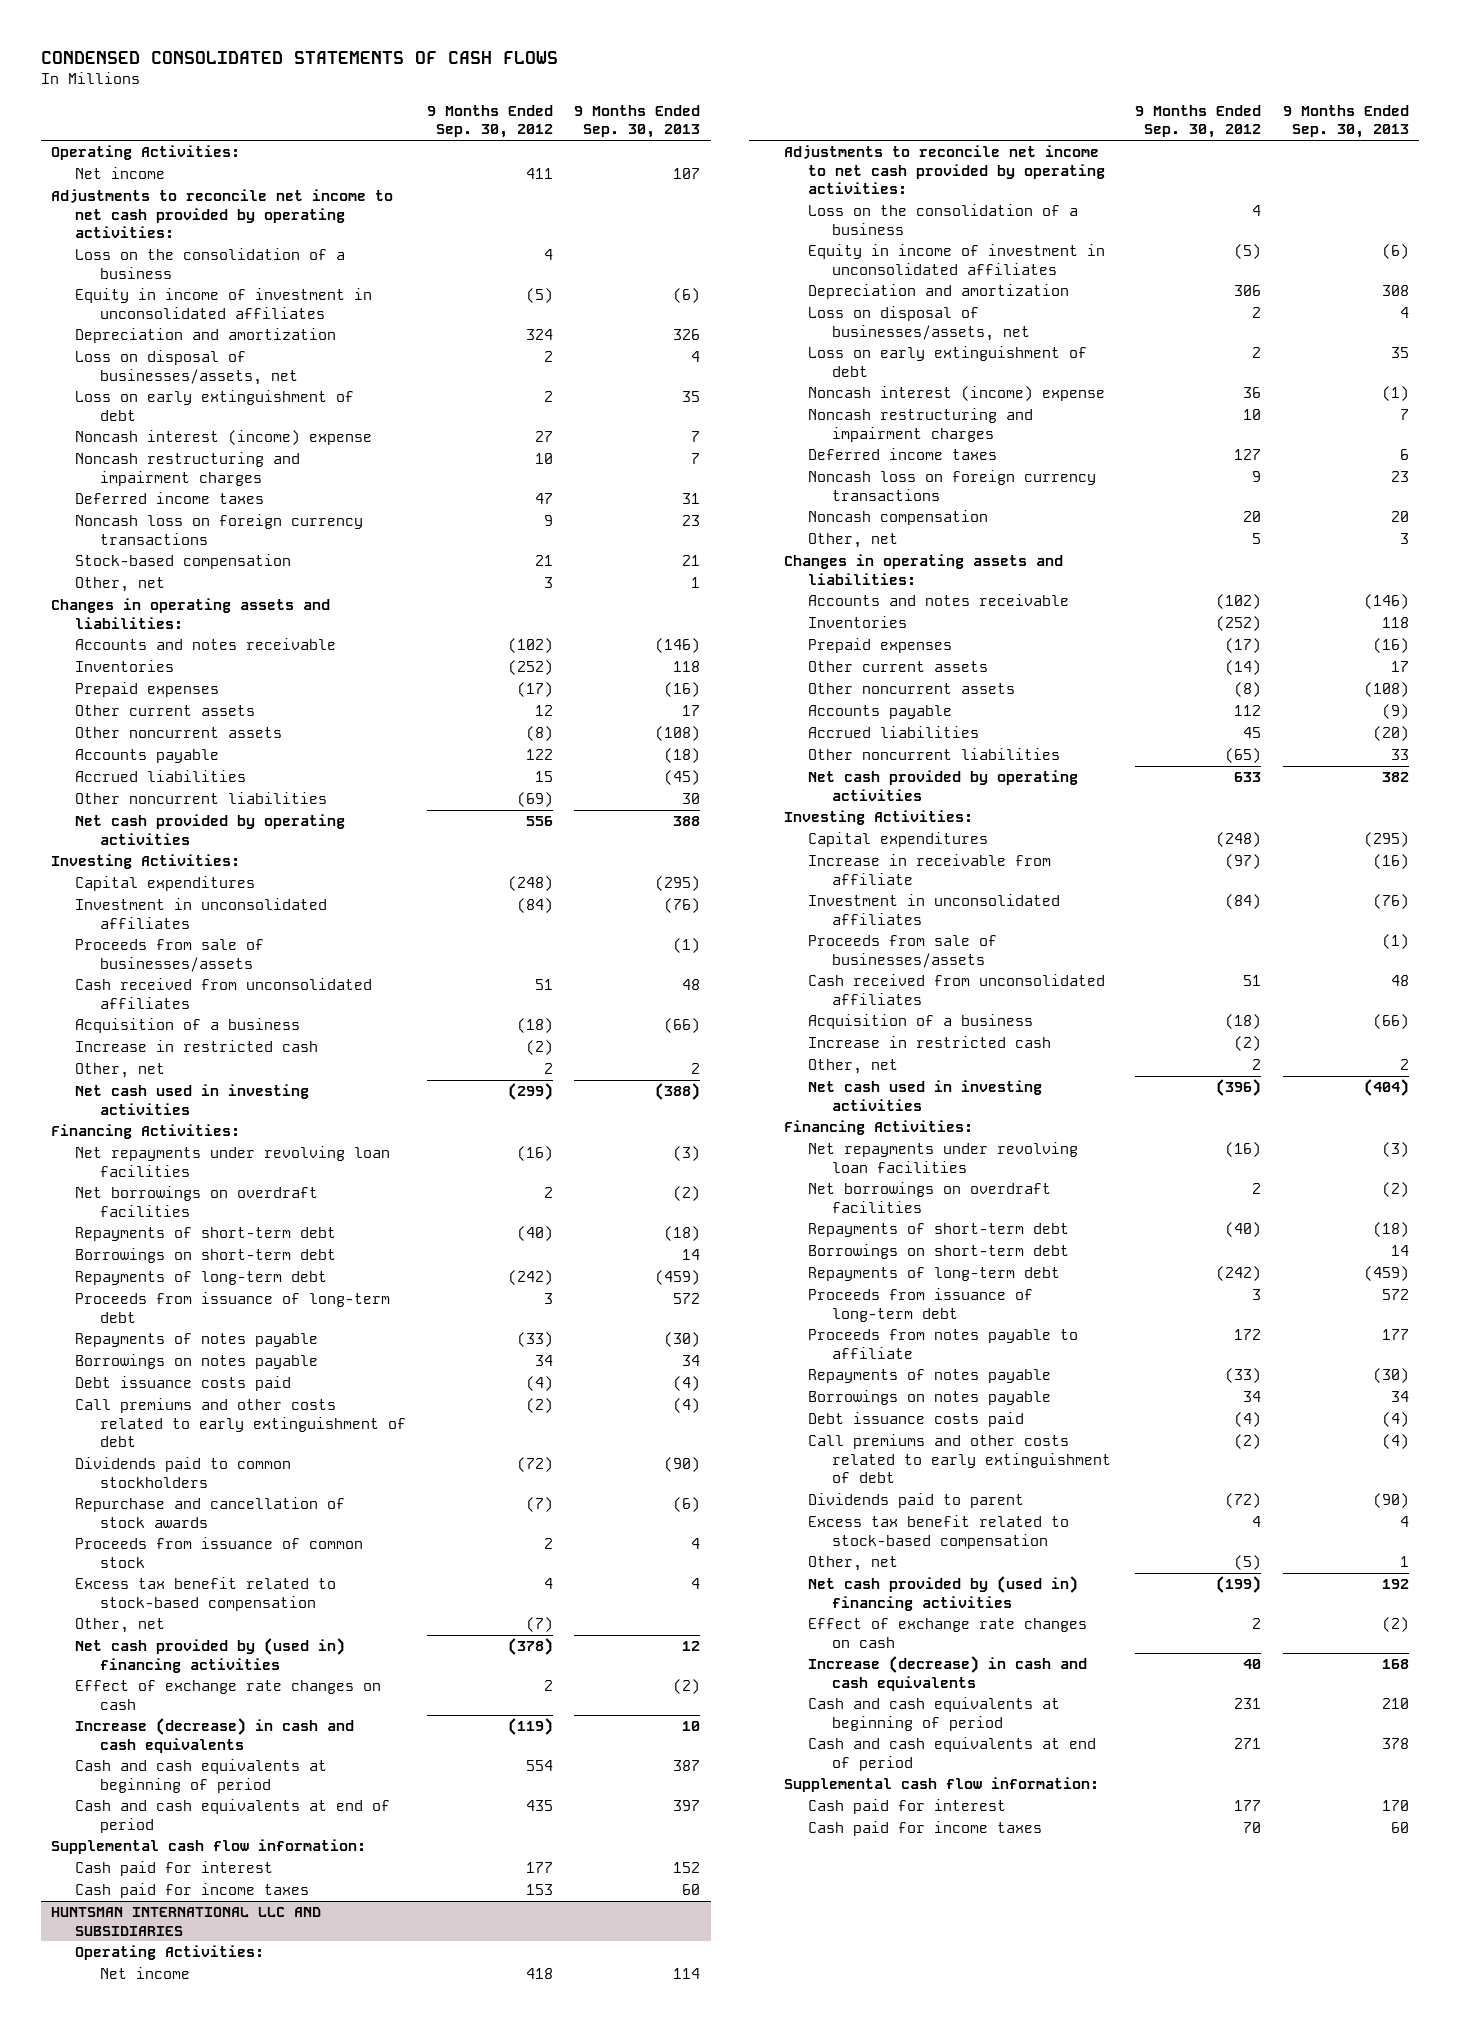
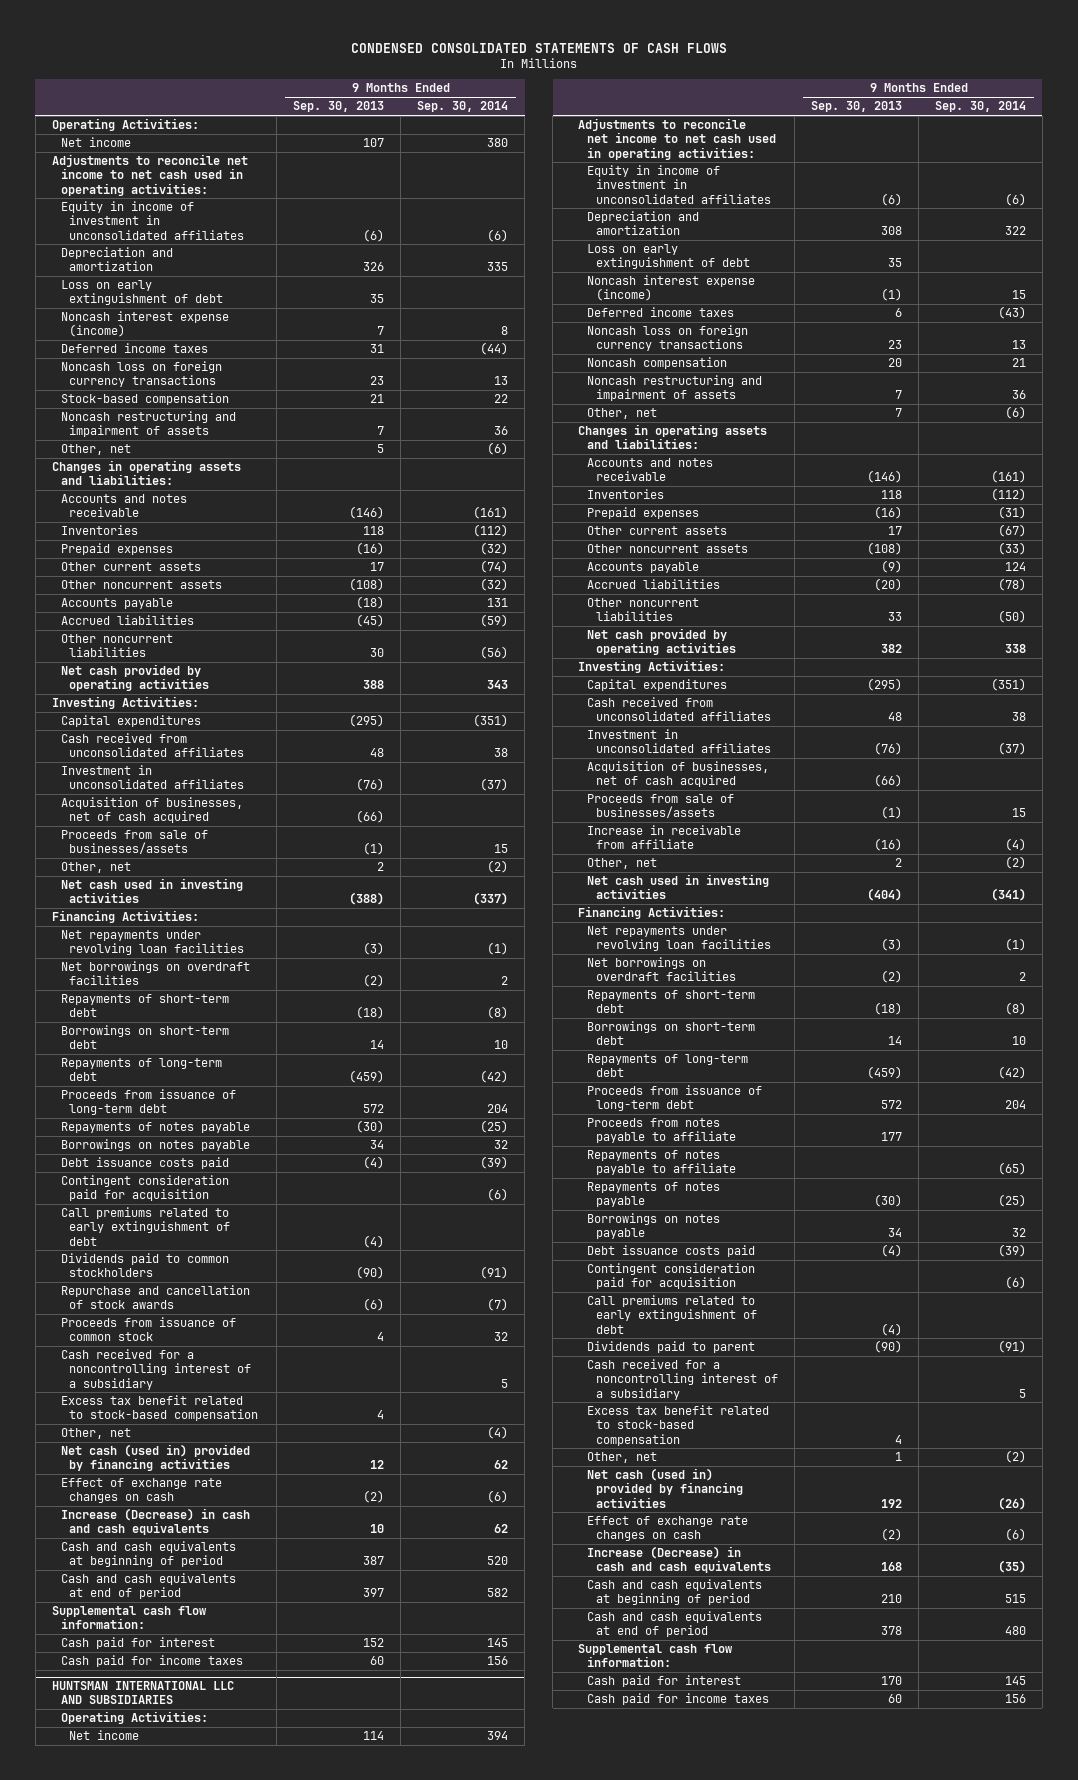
[426,104,553,139] 9 Months Ended Sep. 30, 2012 -> none
none -> [417,101,509,113] Sep. 30, 2014
[75,248,346,279] Loss on the consolidation of a business -> none
[51,189,394,238] Adjustments to reconcile net income to net cash provided by operating activities: -> [51,154,248,196] Adjustments to reconcile net income to net cash used in operating activities:
[75,350,298,385] Loss on disposal of businesses/assets, net -> none
[75,452,301,486] Noncash restructuring and impairment charges -> none
[75,430,373,446] Noncash interest (income) expense -> [60,311,229,338] Noncash interest expense (income)
none -> [60,411,236,438] Noncash restructuring and impairment of assets
[691,577,701,589] 1 -> [377,444,385,454] 5
[75,978,373,1009] Cash received from unconsolidated affiliates -> [60,733,245,758] Cash received from unconsolidated affiliates
none -> [60,797,243,824] Acquisition of businesses, net of cash acquired
[75,1018,301,1034] Acquisition of a business -> none
[75,1040,319,1053] Increase in restricted cash -> none
none -> [60,1175,229,1202] Contingent consideration paid for acquisition
[75,1398,406,1447] Call premiums and other costs related to early extinguishment of debt -> [60,1207,231,1246] Call premiums related to early extinguishment of debt
none -> [60,1349,252,1390] Cash received for a noncontrolling interest of a subsidiary
[75,1638,346,1673] Net cash provided by (used in) financing activities -> [60,1444,250,1472] Net cash (used in) provided by financing activities
[75,1718,355,1753] Increase (decrease) in cash and cash equivalents -> [60,1508,250,1536] Increase (Decrease) in cash and cash equivalents
[807,204,1078,235] Loss on the consolidation of a business -> none
[783,145,1105,194] Adjustments to reconcile net income to net cash provided by operating activities: -> [578,118,777,160] Adjustments to reconcile net income to net cash used in operating activities:
[807,306,1031,341] Loss on disposal of businesses/assets, net -> none
[807,408,1033,442] Noncash restructuring and impairment charges -> none
[807,386,1105,402] Noncash interest (income) expense -> [587,275,756,302] Noncash interest expense (income)
none -> [587,375,763,402] Noncash restructuring and impairment of assets
[1399,533,1409,545] 3 -> [895,408,903,418] 7
[807,974,1105,1005] Cash received from unconsolidated affiliates -> [587,697,772,722] Cash received from unconsolidated affiliates
none -> [587,761,770,788] Acquisition of businesses, net of cash acquired
[807,1014,1033,1030] Acquisition of a business -> none
[807,1036,1051,1049] Increase in restricted cash -> none
[807,854,1051,885] Increase in receivable from affiliate -> [587,825,742,850] Increase in receivable from affiliate
none -> [587,1150,737,1176] Repayments of notes payable to affiliate
none -> [587,1263,756,1290] Contingent consideration paid for acquisition
[807,1434,1112,1483] Call premiums and other costs related to early extinguishment of debt -> [587,1295,758,1334] Call premiums related to early extinguishment of debt
none -> [587,1359,779,1400] Cash received for a noncontrolling interest of a subsidiary
[807,1576,1078,1611] Net cash provided by (used in) financing activities -> [587,1468,744,1508] Net cash (used in) provided by financing activities
[807,1656,1087,1691] Increase (decrease) in cash and cash equivalents -> [587,1546,772,1574] Increase (Decrease) in cash and cash equivalents

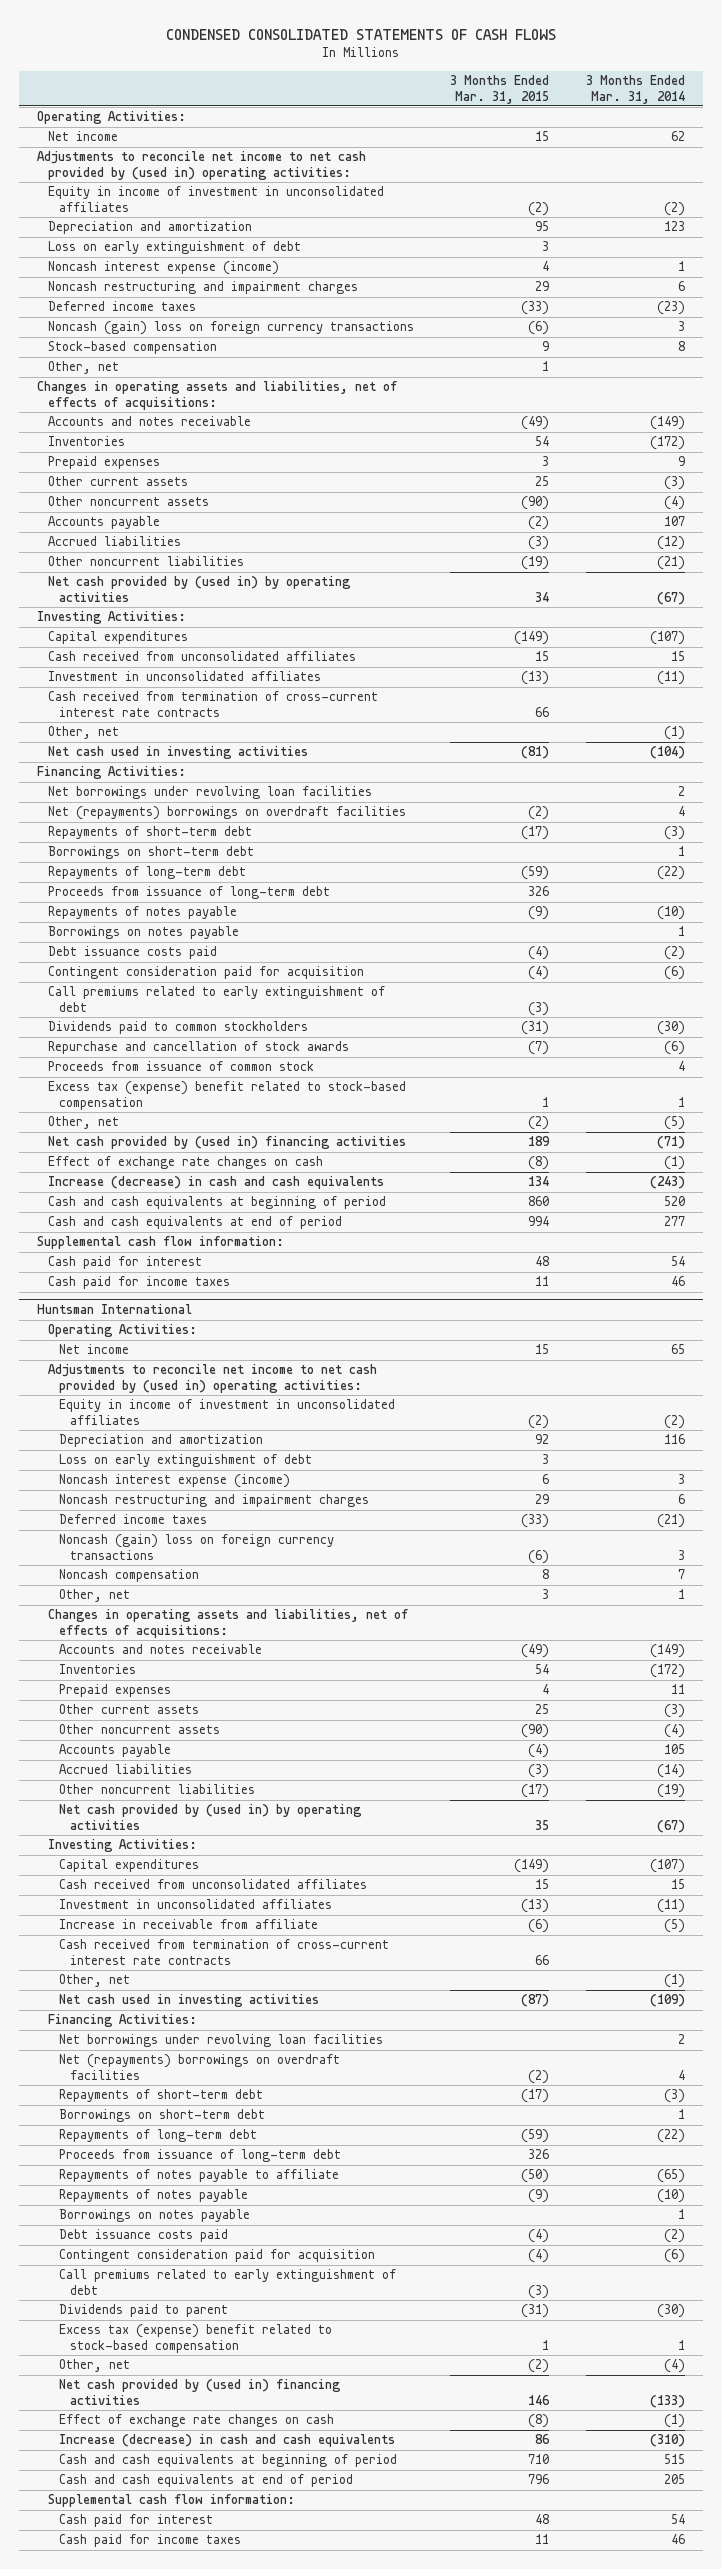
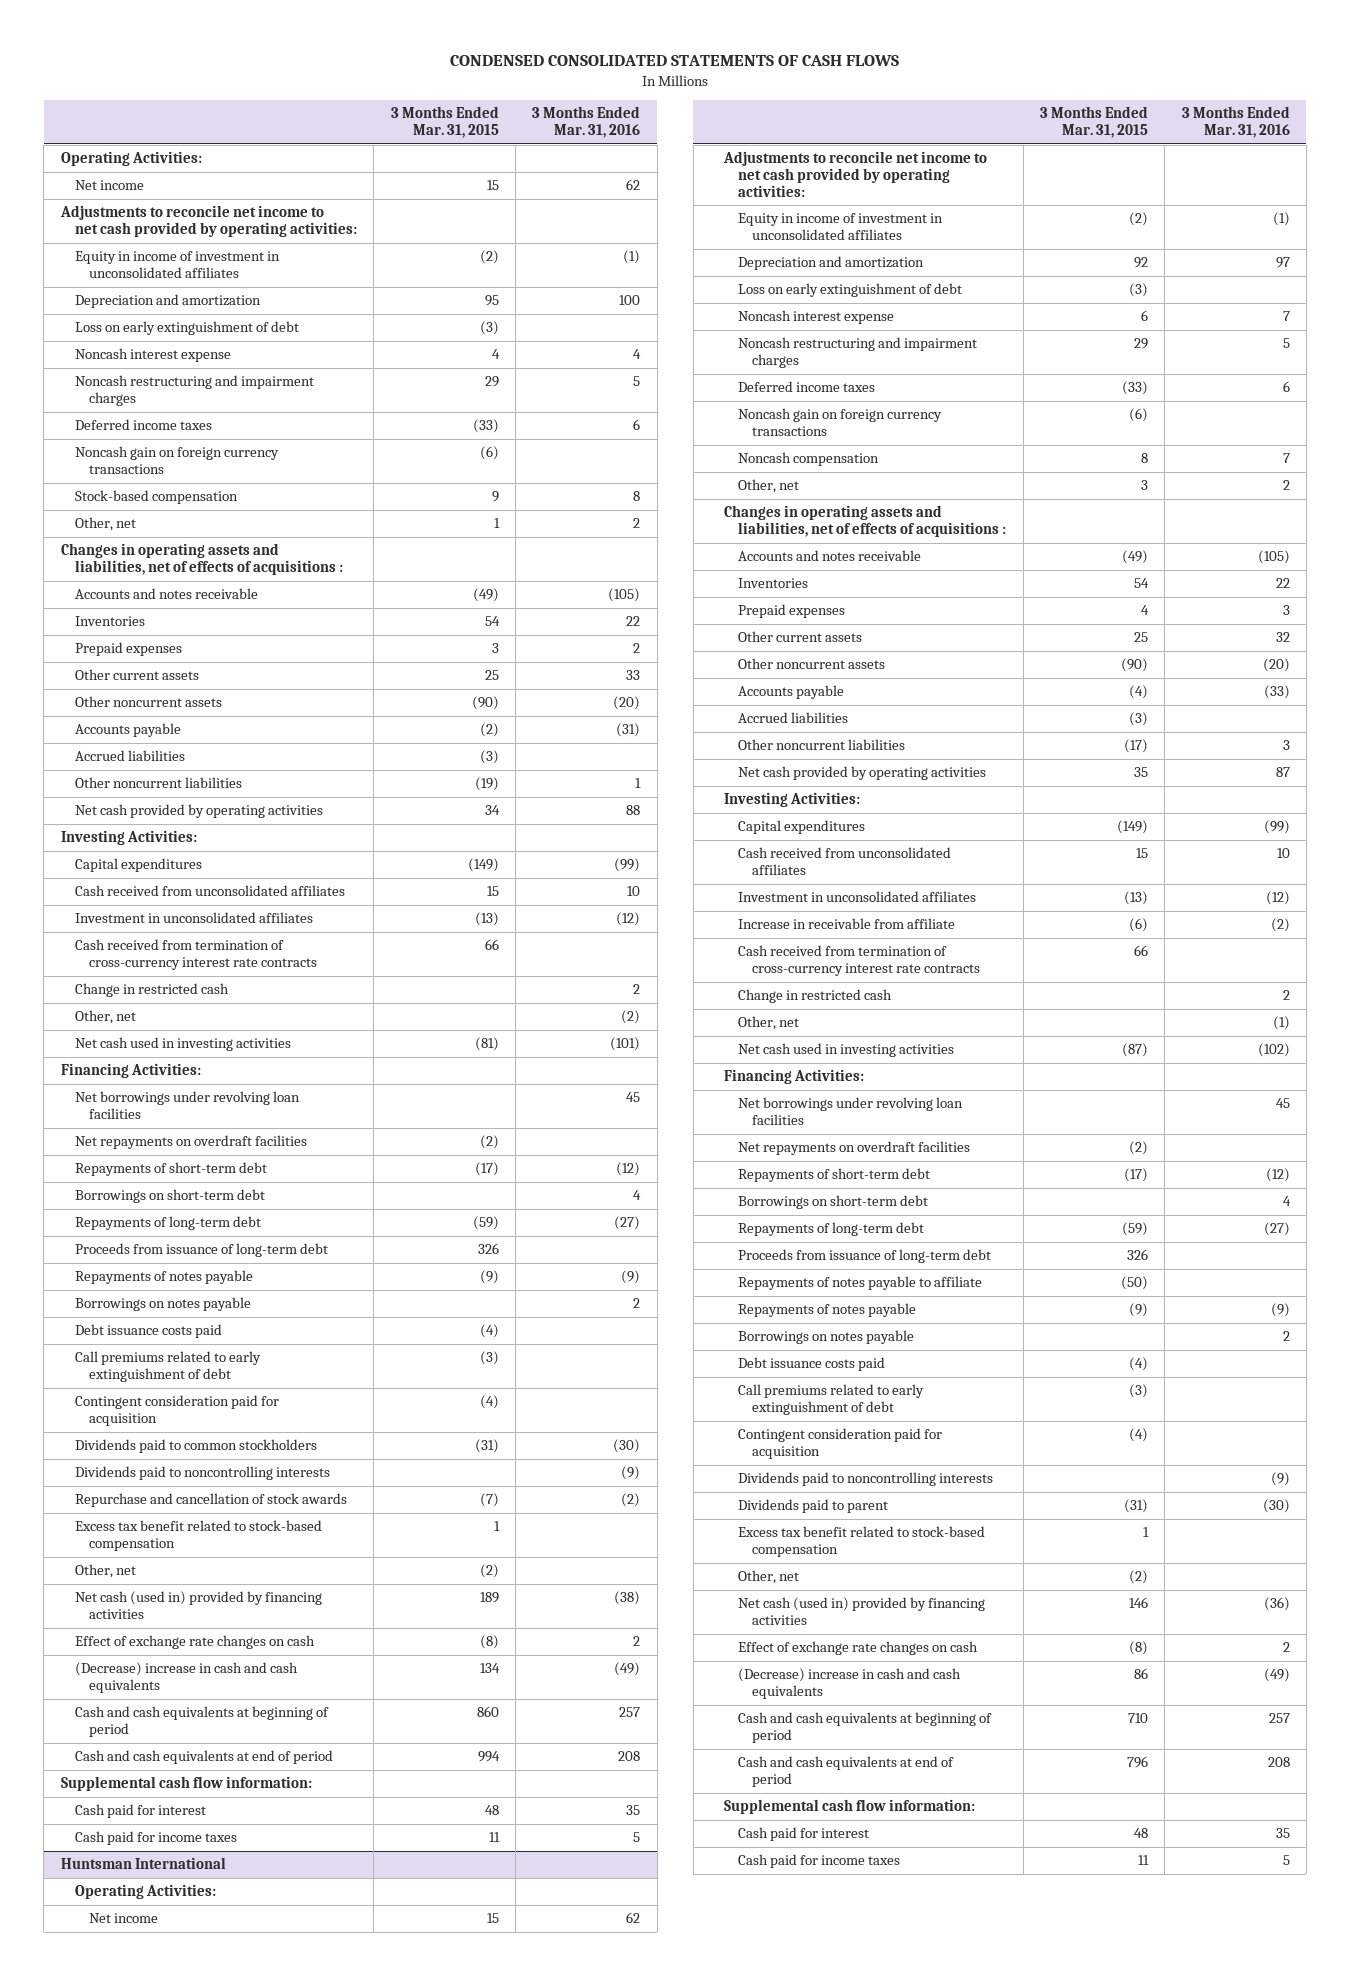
[585,74,685,104] 3 Months Ended Mar. 31, 2014 -> none
none -> [532,106,641,139] 3 Months Ended Mar. 31, 2016
[37,151,367,181] Adjustments to reconcile net income to net cash provided by (used in) operating activities: -> [59,205,357,238] Adjustments to reconcile net income to net cash provided by operating activities:
[542,241,550,252] 3 -> [479,321,499,336] (3)
[48,261,280,276] Noncash interest expense (income) -> [74,348,231,363] Noncash interest expense
[48,321,415,336] Noncash (gain) loss on foreign currency transactions -> [74,446,279,475] Noncash gain on foreign currency transactions
[37,381,398,411] Changes in operating assets and liabilities, net of effects of acquisitions: -> [60,543,343,576] Changes in operating assets and liabilities, net of effects of acquisitions :
[48,576,352,603] Net cash provided by (used in) by operating activities -> [74,804,323,819] Net cash provided by operating activities
[48,691,379,718] Cash received from termination of cross-current interest rate contracts -> [74,939,318,971] Cash received from termination of cross-currency interest rate contracts
none -> [74,983,229,998] Change in restricted cash
[48,806,407,821] Net (repayments) borrowings on overdraft facilities -> [74,1135,307,1150] Net repayments on overdraft facilities
[48,966,365,980] Contingent consideration paid for acquisition -> [74,1395,279,1427] Contingent consideration paid for acquisition
none -> [74,1466,330,1481] Dividends paid to noncontrolling interests
[48,1061,315,1072] Proceeds from issuance of common stock -> none
[48,1081,407,1111] Excess tax (expense) benefit related to stock-based compensation -> [74,1520,322,1552] Excess tax benefit related to stock-based compensation
[48,1136,407,1150] Net cash provided by (used in) financing activities -> [74,1591,322,1620] Net cash (used in) provided by financing activities
[48,1176,385,1190] Increase (decrease) in cash and cash equivalents -> [74,1662,298,1694] (Decrease) increase in cash and cash equivalents
[48,1364,378,1394] Adjustments to reconcile net income to net cash provided by (used in) operating activities: -> [723,151,988,197] Adjustments to reconcile net income to net cash provided by operating activities:
[542,1454,550,1465] 3 -> [1128,283,1148,298] (3)
[59,1474,291,1489] Noncash interest expense (income) -> [738,310,895,325] Noncash interest expense
[59,1534,335,1561] Noncash (gain) loss on foreign currency transactions -> [738,408,943,437] Noncash gain on foreign currency transactions
[48,1609,409,1639] Changes in operating assets and liabilities, net of effects of acquisitions: -> [724,505,1007,538] Changes in operating assets and liabilities, net of effects of acquisitions :
[59,1804,363,1831] Net cash provided by (used in) by operating activities -> [738,766,987,781] Net cash provided by operating activities
[59,1939,390,1966] Cash received from termination of cross-current interest rate contracts -> [738,945,981,977] Cash received from termination of cross-currency interest rate contracts
none -> [738,989,893,1004] Change in restricted cash
[59,2054,341,2081] Net (repayments) borrowings on overdraft facilities -> [738,1141,971,1156] Net repayments on overdraft facilities
[59,2249,376,2263] Contingent consideration paid for acquisition -> [738,1428,943,1460] Contingent consideration paid for acquisition
none -> [738,1472,994,1487] Dividends paid to noncontrolling interests
[59,2324,333,2354] Excess tax (expense) benefit related to stock-based compensation -> [738,1526,986,1558] Excess tax benefit related to stock-based compensation
[59,2379,342,2406] Net cash provided by (used in) financing activities -> [738,1597,986,1626] Net cash (used in) provided by financing activities
[59,2434,396,2448] Increase (decrease) in cash and cash equivalents -> [738,1668,962,1700] (Decrease) increase in cash and cash equivalents

